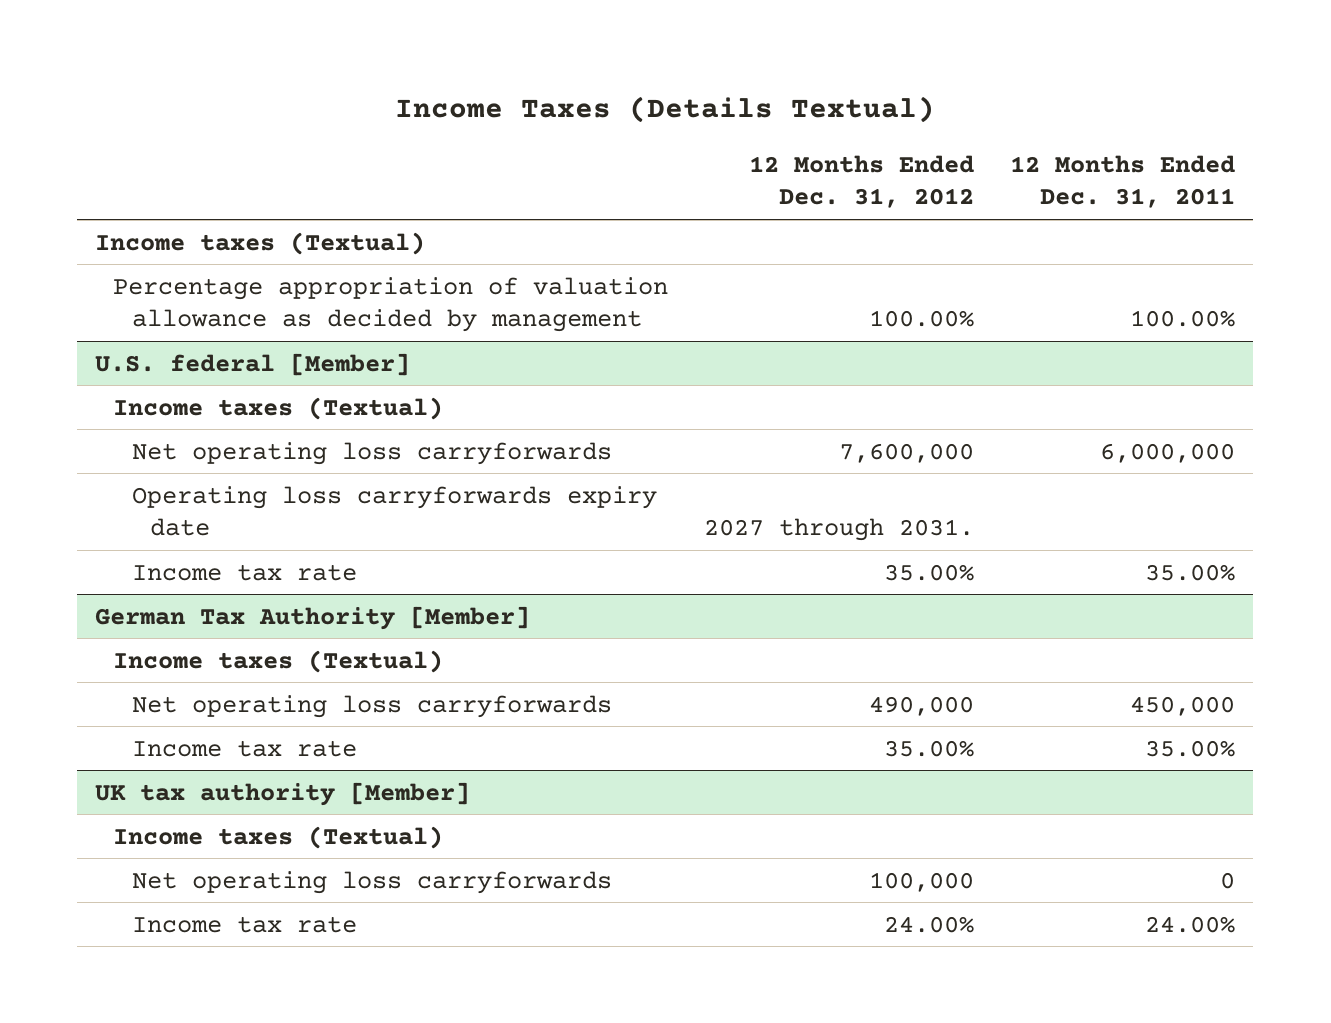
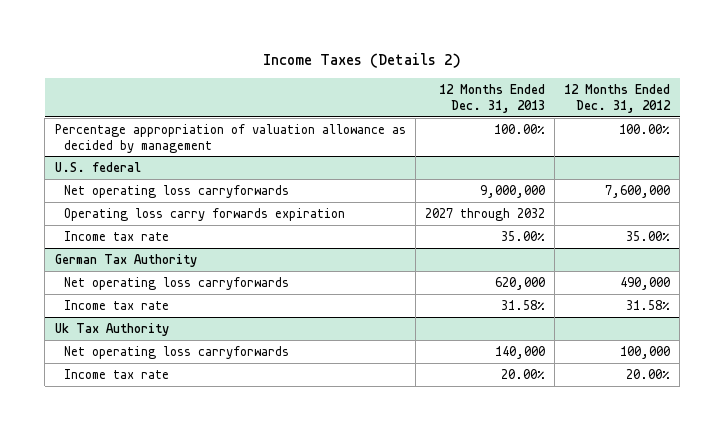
[395,95,936,123] Income Taxes (Details Textual) -> [263,53,462,69] Income Taxes (Details 2)
[1010,154,1236,209] 12 Months Ended Dec. 31, 2011 -> none
none -> [438,84,545,114] 12 Months Ended Dec. 31, 2013
[95,231,426,255] Income taxes (Textual) -> none
[113,396,444,420] Income taxes (Textual) -> none
[95,352,411,376] U.S. federal [Member] -> [54,161,141,172] U.S. federal
[131,485,657,536] Operating loss carryforwards expiry date -> none
none -> [64,207,346,221] Operating loss carry forwards expiration
[113,649,444,673] Income taxes (Textual) -> none
[95,605,531,630] German Tax Authority [Member] -> [54,253,197,267] German Tax Authority
[113,825,444,849] Income taxes (Textual) -> none
[884,739,975,757] 35.00% -> [626,299,671,310] 31.58%
[95,781,471,806] UK tax authority [Member] -> [54,322,169,336] Uk Tax Authority
[884,915,975,933] 24.00% -> [626,368,671,379] 20.00%

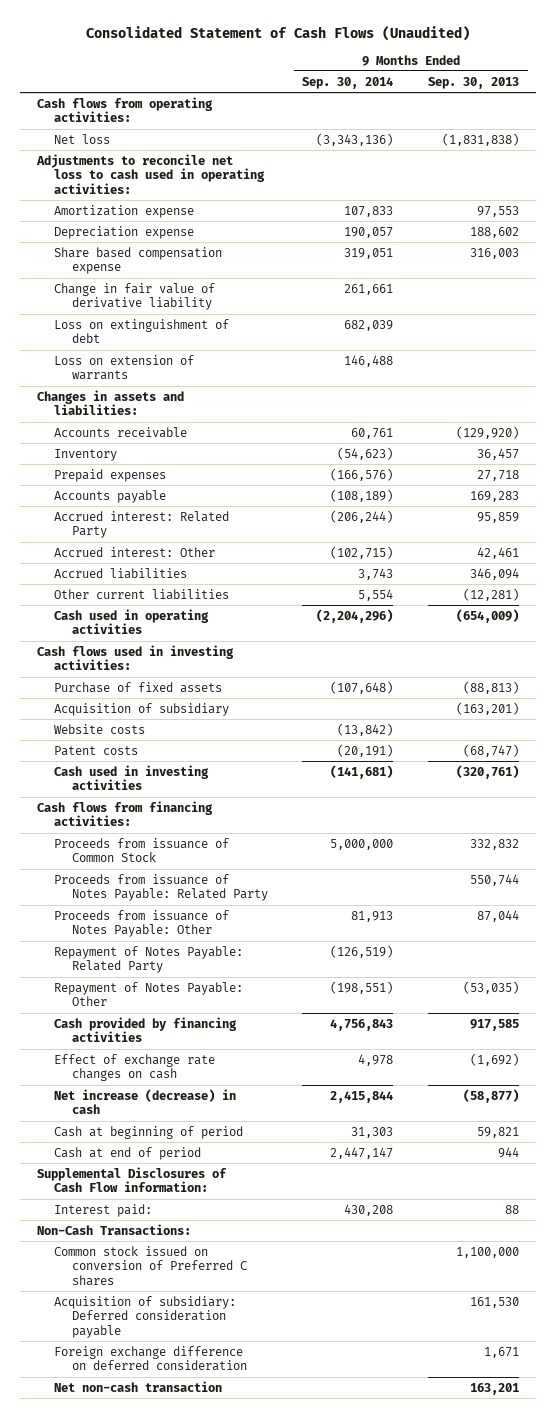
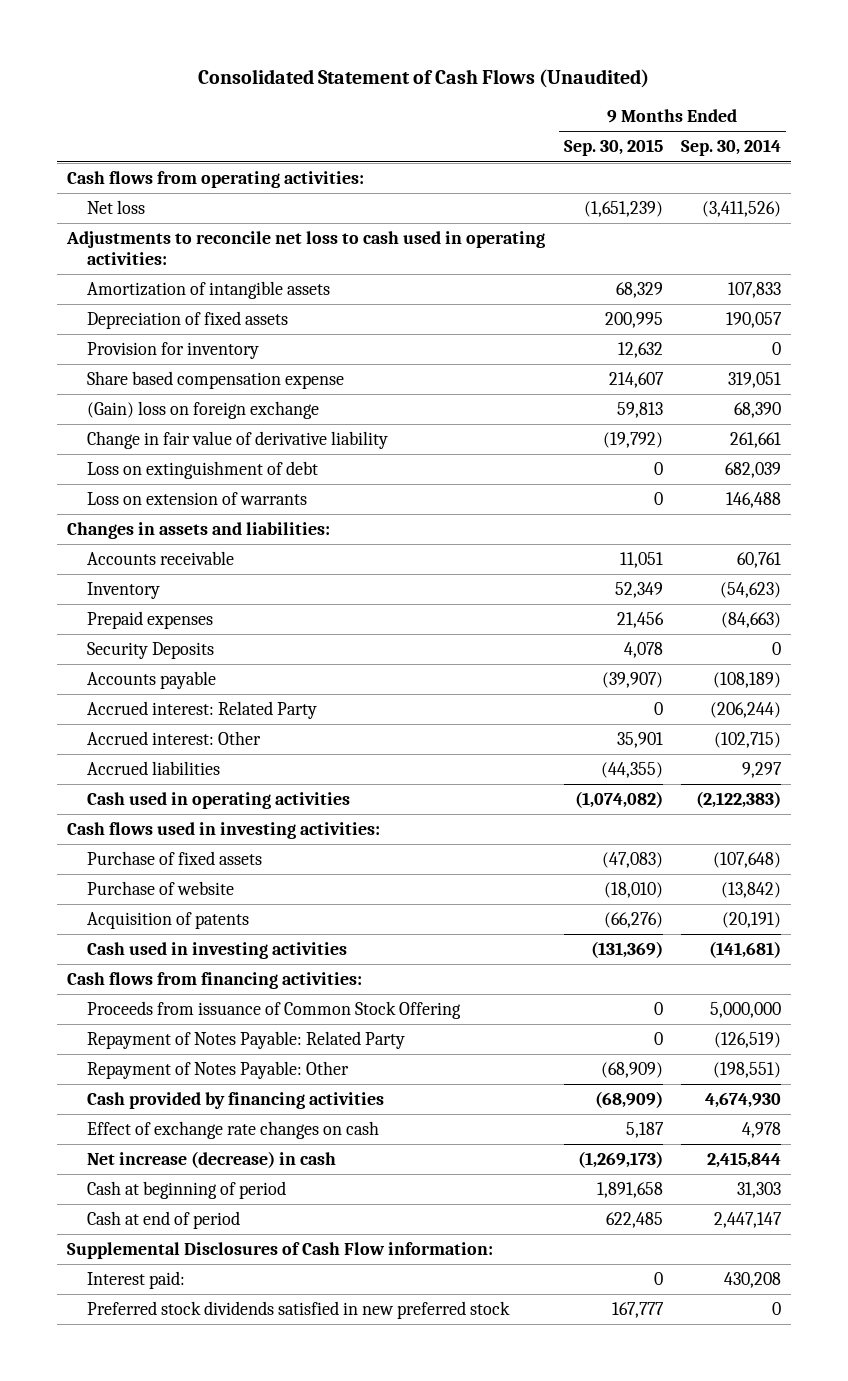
[427,76,519,89] Sep. 30, 2013 -> none
none -> [563,139,663,157] Sep. 30, 2015
[316,132,394,146] (3,343,136) -> [702,200,782,217] (3,411,526)
[54,204,195,218] Amortization expense -> [86,280,330,299] Amortization of intangible assets
[54,225,195,239] Depreciation expense -> [86,310,288,329] Depreciation of fixed assets
none -> [86,341,259,359] Provision for inventory
none -> [86,400,319,419] (Gain) loss on foreign exchange
[330,467,394,481] (166,576) -> [721,611,782,628] (84,663)
none -> [86,641,214,659] Security Deposits
[54,588,230,600] Other current liabilities -> none
[358,567,394,580] 3,743 -> [742,761,783,778] 9,297
[316,608,394,623] (2,204,296) -> [696,790,782,808] (2,122,383)
[54,702,230,716] Acquisition of subsidiary -> none
[54,723,146,734] Website costs -> [86,880,234,895] Purchase of website
[54,745,139,756] Patent costs -> [86,911,249,929] Acquisition of patents
[54,873,268,902] Proceeds from issuance of Notes Payable: Related Party -> none
[54,909,230,938] Proceeds from issuance of Notes Payable: Other -> none
[54,837,230,863] Proceeds from issuance of Common Stock -> [86,1000,461,1019] Proceeds from issuance of Common Stock Offering
[330,1018,394,1031] 4,756,843 -> [705,1091,782,1108] 4,674,930
[36,1223,191,1235] Non-Cash Transactions: -> none
[54,1245,247,1286] Common stock issued on conversion of Preferred C shares -> none
[54,1295,237,1338] Acquisition of subsidiary: Deferred consideration payable -> none
[54,1345,247,1372] Foreign exchange difference on deferred consideration -> none
[54,1380,223,1392] Net non-cash transaction -> none
none -> [86,1300,510,1319] Preferred stock dividends satisfied in new preferred stock

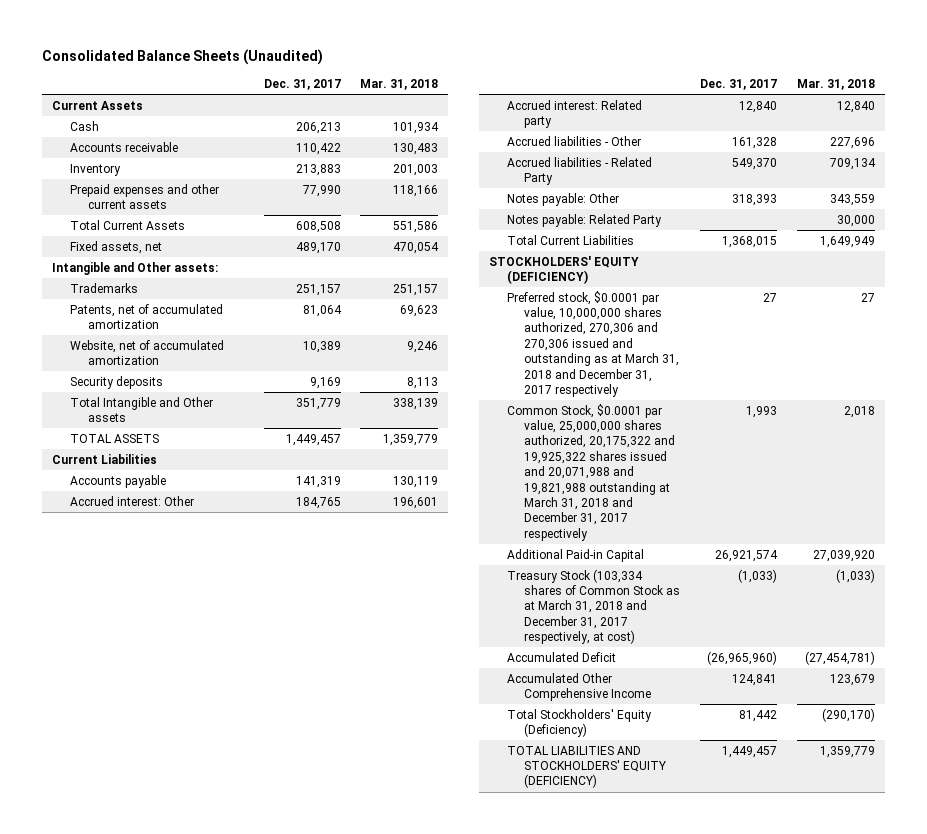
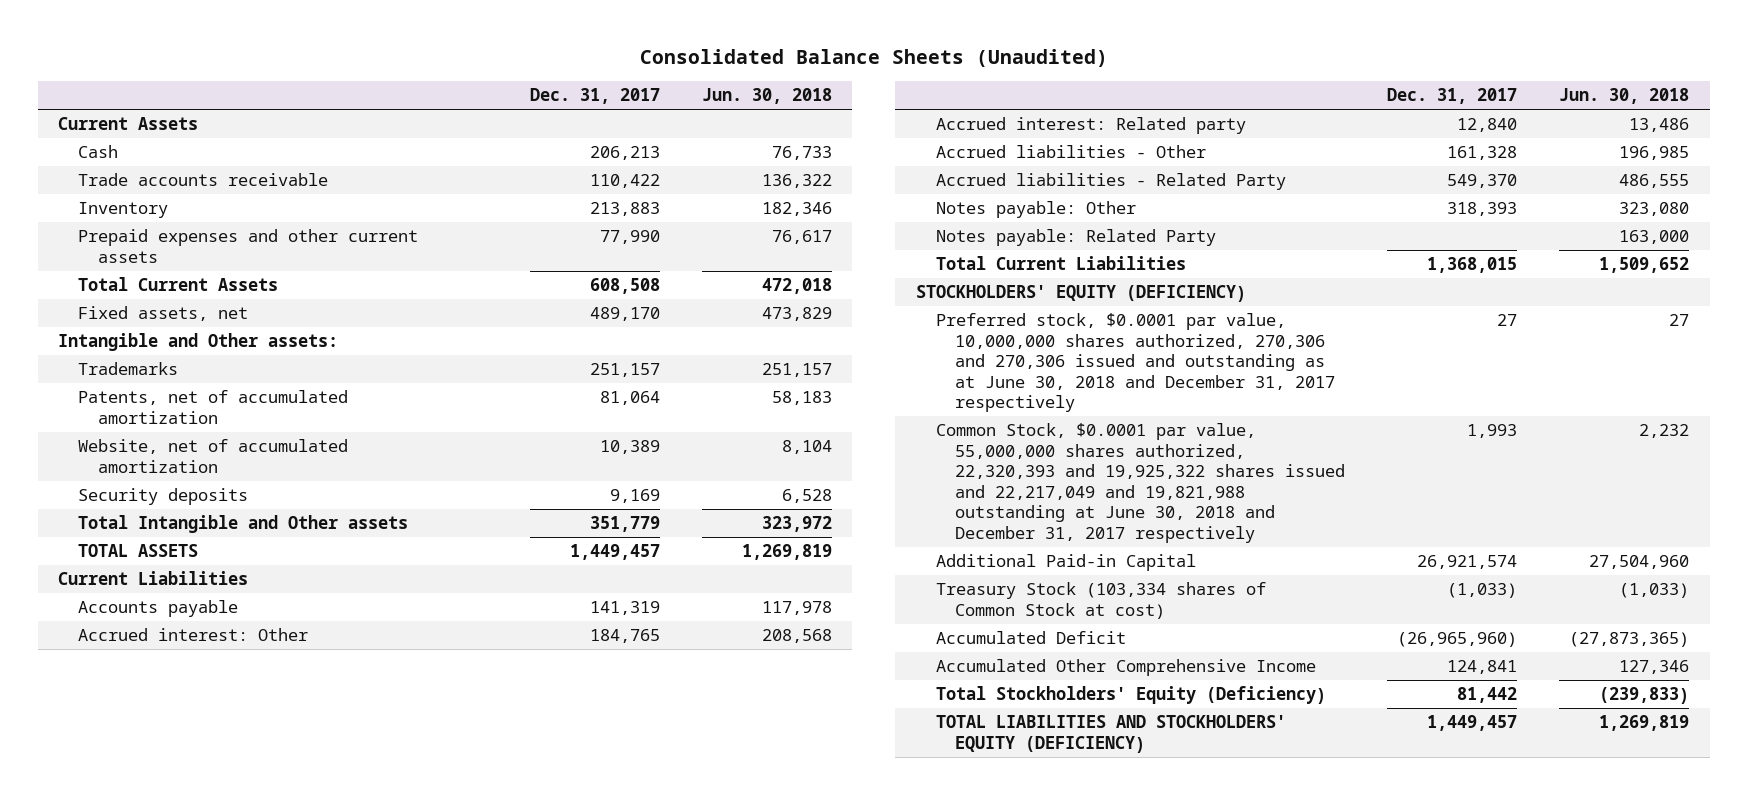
[360,79,439,91] Mar. 31, 2018 -> none
none -> [701,88,832,105] Jun. 30, 2018
[69,141,178,152] Accounts receivable -> [78,173,329,187] Trade accounts receivable
[506,290,680,397] Preferred stock, $0.0001 par value, 10,000,000 shares authorized, 270,306 and 270,306 issued and outstanding as at March 31, 2018 and December 31, 2017 respectively -> [935,313,1336,413] Preferred stock, $0.0001 par value, 10,000,000 shares authorized, 270,306 and 270,306 issued and outstanding as at June 30, 2018 and December 31, 2017 respectively
[506,403,676,541] Common Stock, $0.0001 par value, 25,000,000 shares authorized, 20,175,322 and 19,925,322 shares issued and 20,071,988 and 19,821,988 outstanding at March 31, 2018 and December 31, 2017 respectively -> [935,423,1346,543] Common Stock, $0.0001 par value, 55,000,000 shares authorized, 22,320,393 and 19,925,322 shares issued and 22,217,049 and 19,821,988 outstanding at June 30, 2018 and December 31, 2017 respectively
[506,568,681,645] Treasury Stock (103,334 shares of Common Stock as at March 31, 2018 and December 31, 2017 respectively, at cost) -> [935,582,1266,619] Treasury Stock (103,334 shares of Common Stock at cost)

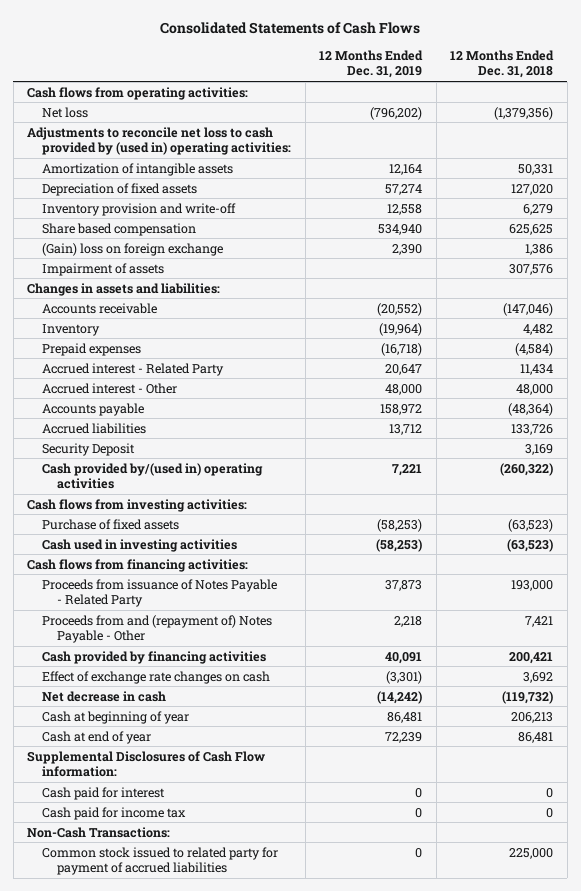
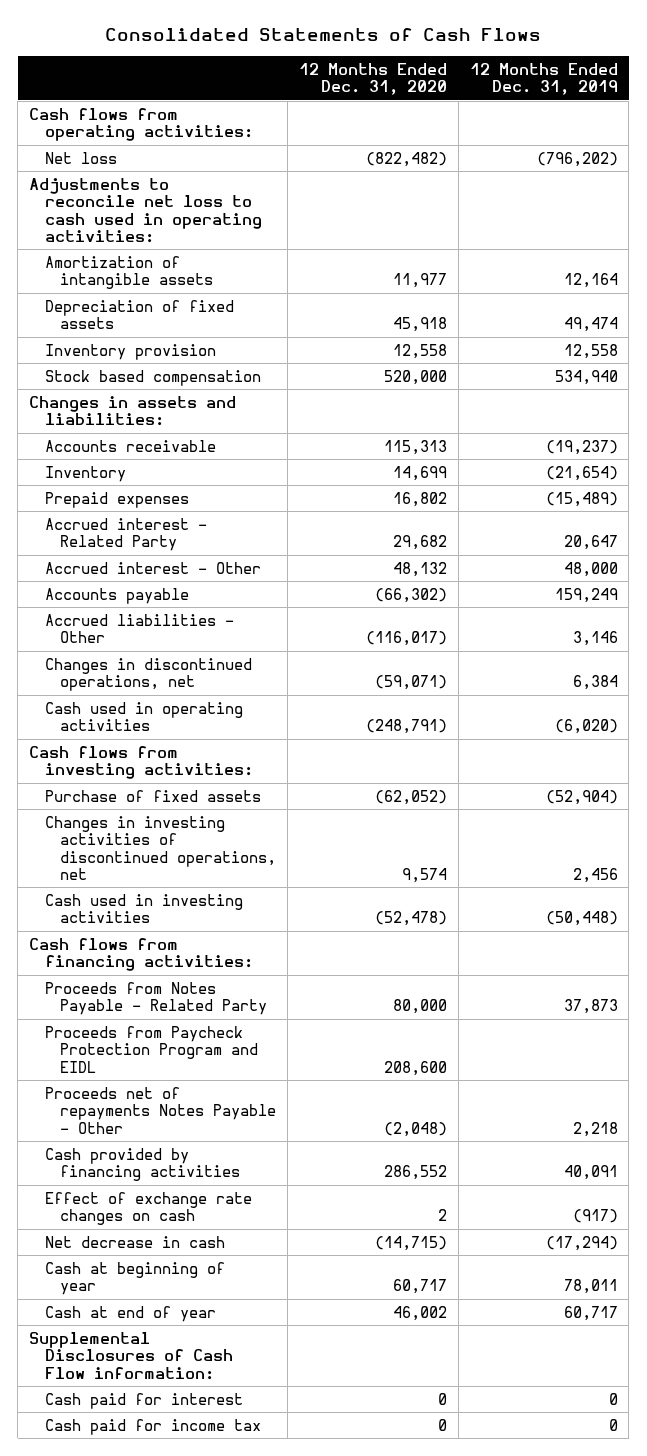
[450,49,555,79] 12 Months Ended Dec. 31, 2018 -> none
none -> [298,63,447,96] 12 Months Ended Dec. 31, 2020
[27,126,292,156] Adjustments to reconcile net loss to cash provided by (used in) operating activities: -> [29,177,262,243] Adjustments to reconcile net loss to cash used in operating activities:
[42,242,224,256] (Gain) loss on foreign exchange -> none
[42,262,165,276] Impairment of assets -> none
[385,183,423,195] 57,274 -> [563,317,618,333] 49,474
[42,202,237,216] Inventory provision and write-off -> [44,343,216,360] Inventory provision
[42,222,197,236] Share based compensation -> [44,369,261,386] Stock based compensation
[377,302,423,316] (20,552) -> [545,439,618,455] (19,237)
[379,322,423,336] (19,964) -> [545,465,618,481] (21,654)
[381,342,423,356] (16,718) -> [545,491,618,507] (15,489)
[42,442,136,456] Security Deposit -> none
[380,403,423,415] 158,972 -> [554,587,618,603] 159,249
[42,422,147,434] Accrued liabilities -> [44,613,234,644] Accrued liabilities - Other
[389,423,423,435] 13,712 -> [572,631,618,647] 3,146
none -> [44,657,252,692] Changes in discontinued operations, net
[42,462,264,490] Cash provided by/(used in) operating activities -> [44,701,243,732] Cash used in operating activities
[392,463,423,476] 7,221 -> [554,719,618,735] (6,020)
[377,518,423,532] (58,253) -> [545,789,618,805] (52,904)
none -> [44,815,277,880] Changes in investing activities of discontinued operations, net
[376,538,423,552] (58,253) -> [545,911,618,927] (50,448)
[42,578,278,608] Proceeds from issuance of Notes Payable - Related Party -> [44,981,268,1016] Proceeds from Notes Payable - Related Party
none -> [44,1025,259,1073] Proceeds from Paycheck Protection Program and EIDL
[42,614,273,644] Proceeds from and (repayment of) Notes Payable - Other -> [44,1086,277,1134] Proceeds net of repayments Notes Payable - Other
[386,670,423,684] (3,301) -> [572,1209,618,1224] (917)
[377,690,423,704] (14,242) -> [545,1235,618,1251] (17,294)
[387,711,423,723] 86,481 -> [563,1279,618,1295] 78,011
[385,731,423,743] 72,239 -> [563,1305,618,1321] 60,717
[27,826,171,838] Non-Cash Transactions: -> none
[42,846,279,876] Common stock issued to related party for payment of accrued liabilities -> none

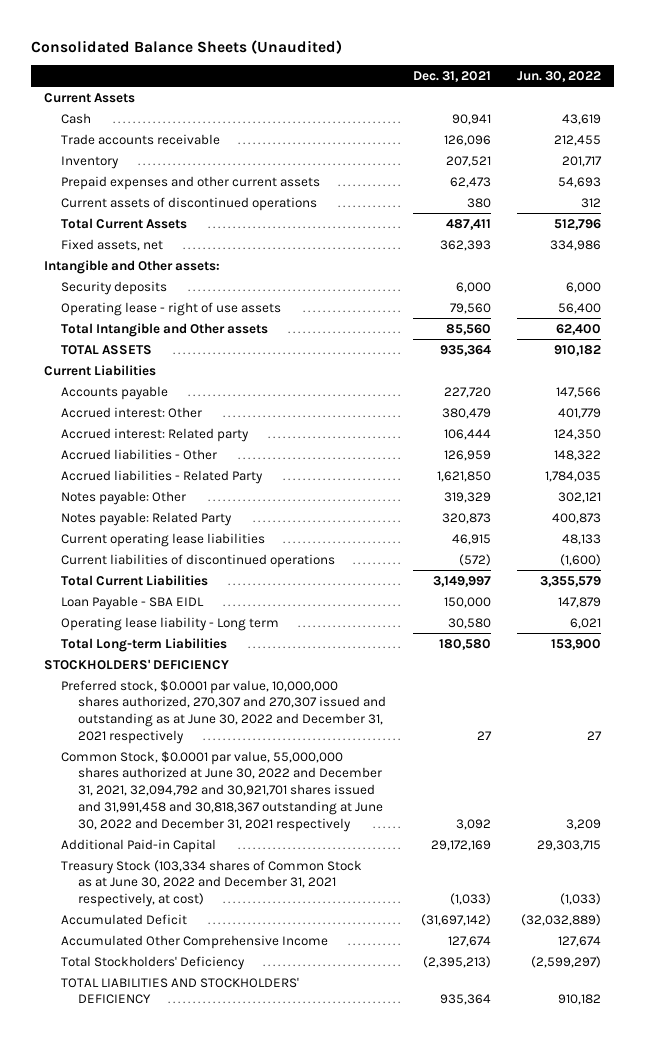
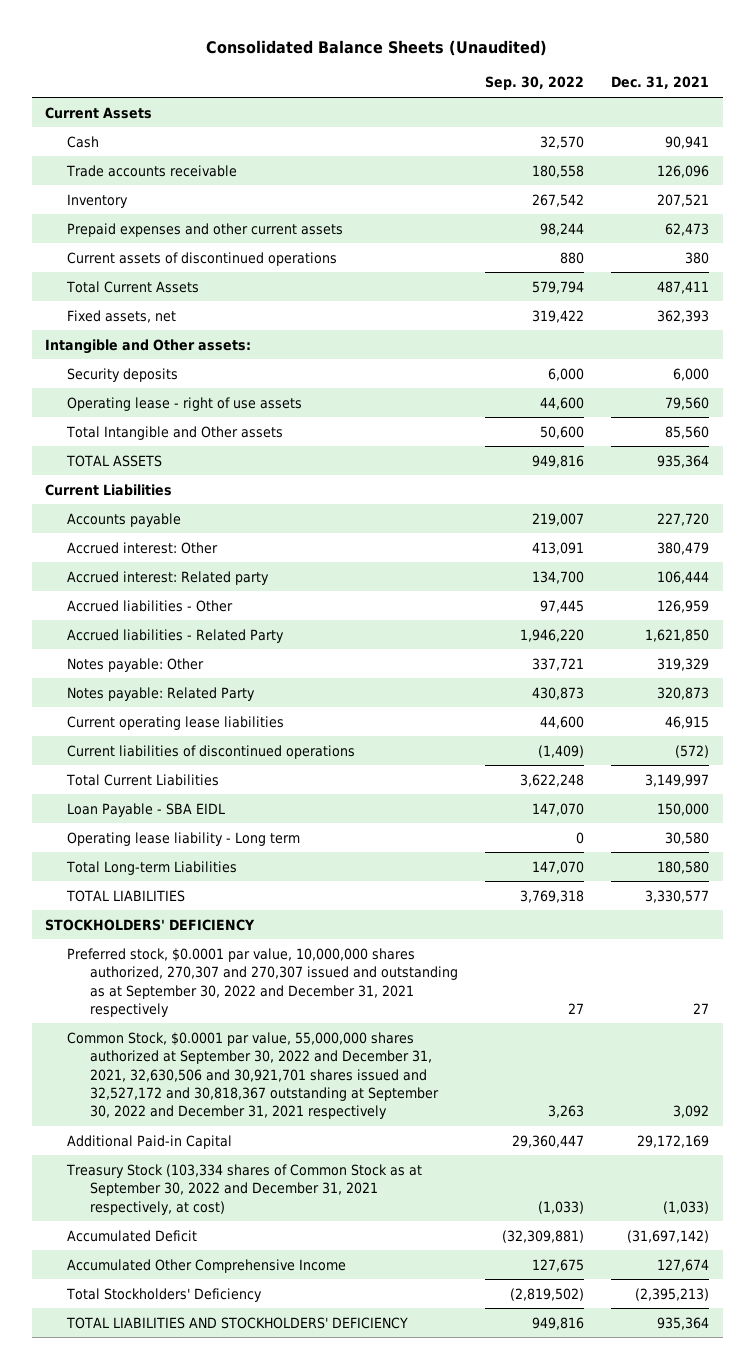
[517,71,602,83] Jun. 30, 2022 -> none
none -> [484,76,584,91] Sep. 30, 2022
none -> [66,889,186,902] TOTAL LIABILITIES
[61,679,387,744] Preferred stock, $0.0001 par value, 10,000,000 shares authorized, 270,307 and 270,307 issued and outstanding as at June 30, 2022 and December 31, 2021 respectively -> [67,947,458,1017] Preferred stock, $0.0001 par value, 10,000,000 shares authorized, 270,307 and 270,307 issued and outstanding as at September 30, 2022 and December 31, 2021 respectively
[61,750,384,832] Common Stock, $0.0001 par value, 55,000,000 shares authorized at June 30, 2022 and December 31, 2021, 32,094,792 and 30,921,701 shares issued and 31,991,458 and 30,818,367 outstanding at June 30, 2022 and December 31, 2021 respectively -> [67,1031,439,1120] Common Stock, $0.0001 par value, 55,000,000 shares authorized at September 30, 2022 and December 31, 2021, 32,630,506 and 30,921,701 shares issued and 32,527,172 and 30,818,367 outstanding at September 30, 2022 and December 31, 2021 respectively
[61,859,363,908] Treasury Stock (103,334 shares of Common Stock as at June 30, 2022 and December 31, 2021 respectively, at cost) -> [66,1163,423,1215] Treasury Stock (103,334 shares of Common Stock as at September 30, 2022 and December 31, 2021 respectively, at cost)

